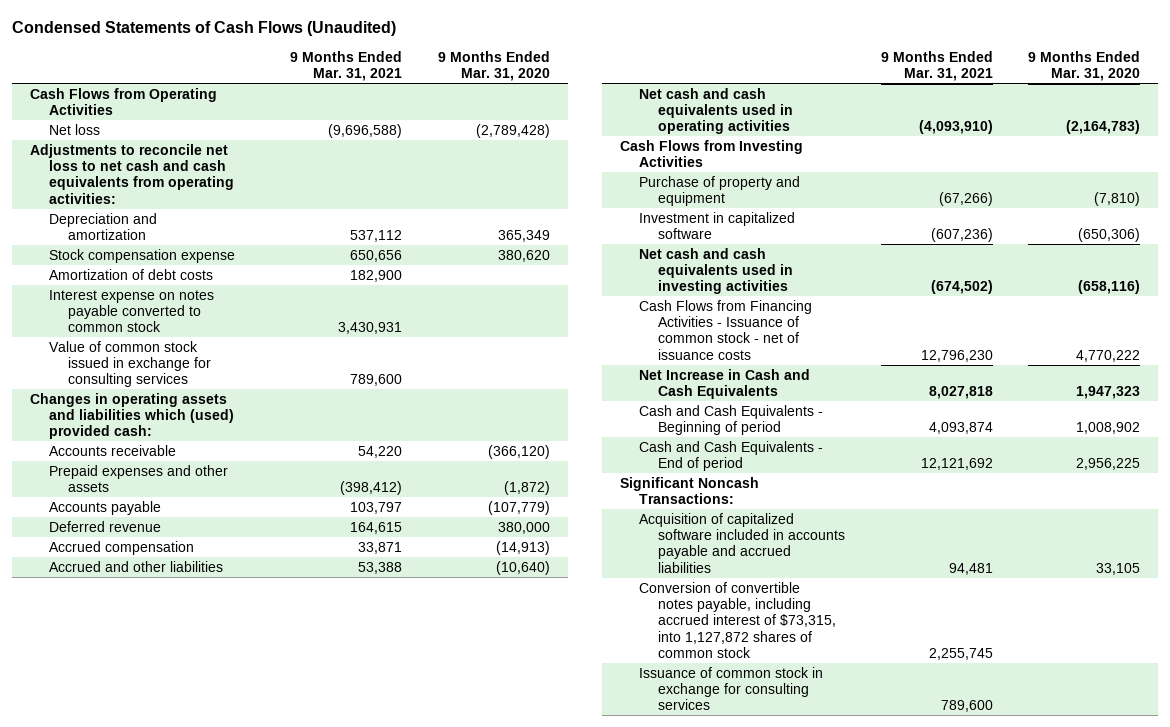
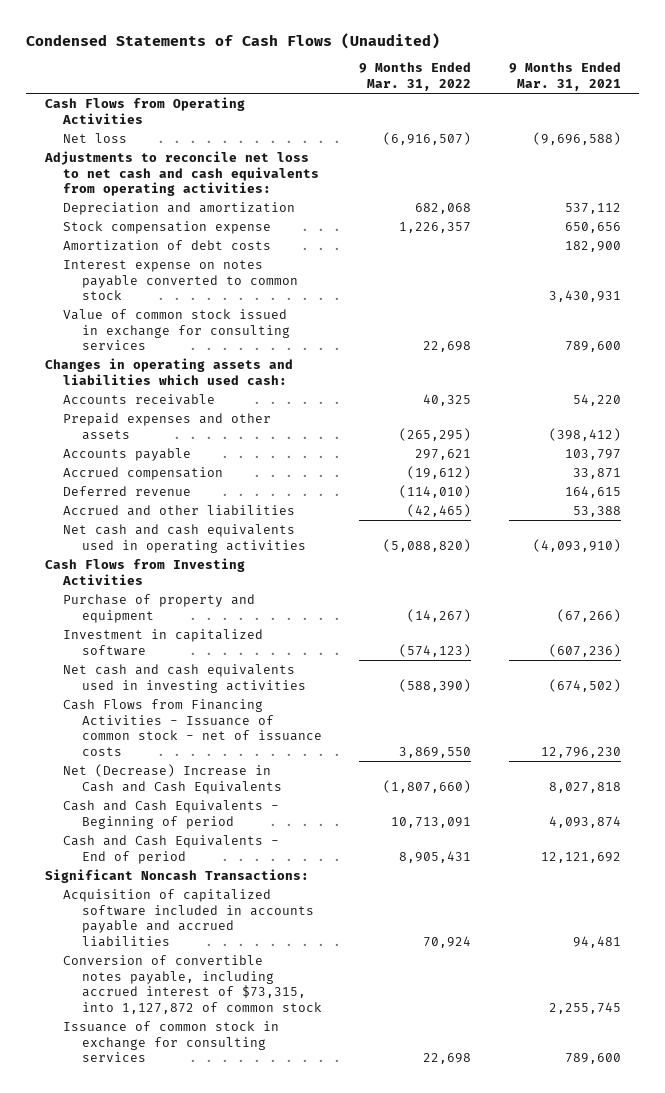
[437,50,550,81] 9 Months Ended Mar. 31, 2020 -> none
none -> [359,62,472,91] 9 Months Ended Mar. 31, 2022
[29,392,234,440] Changes in operating assets and liabilities which (used) provided cash: -> [44,358,293,385] Changes in operating assets and liabilities which used cash:
[48,520,161,532] Deferred revenue -> [63,486,192,497] Deferred revenue
[638,368,810,399] Net Increase in Cash and Cash Equivalents -> [63,764,283,794] Net (Decrease) Increase in Cash and Cash Equivalents
[638,581,837,658] Conversion of convertible notes payable, including accrued interest of $73,315, into 1,127,872 shares of common stock -> [63,955,323,1014] Conversion of convertible notes payable, including accrued interest of $73,315, into 1,127,872 of common stock

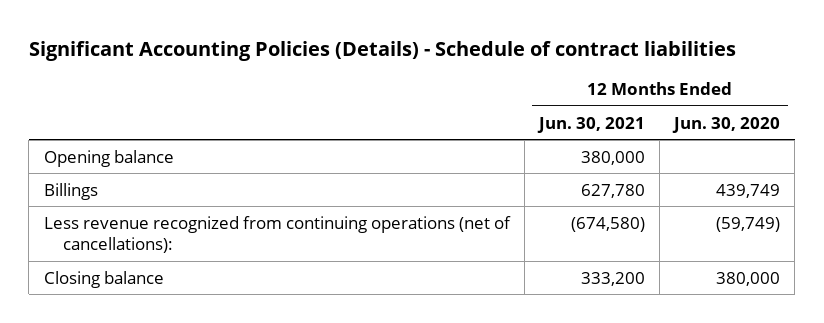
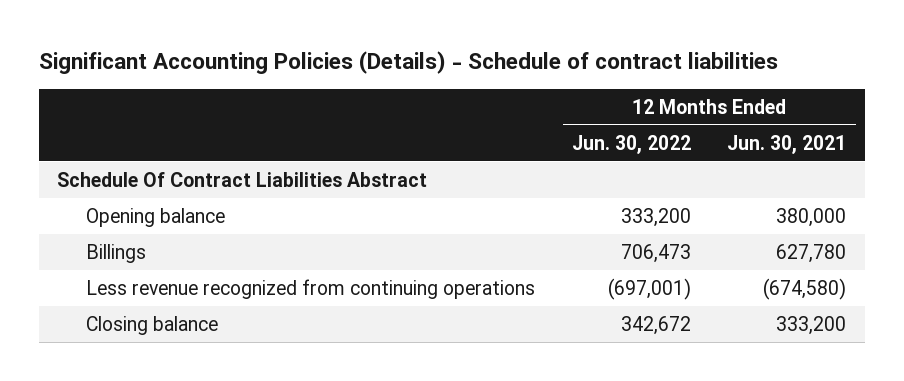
[672,116,781,133] Jun. 30, 2020 -> none
none -> [571,134,691,154] Jun. 30, 2022
none -> [57,171,428,187] Schedule Of Contract Liabilities Abstract
[43,215,511,254] Less revenue recognized from continuing operations (net of cancellations): -> [86,278,536,299] Less revenue recognized from continuing operations

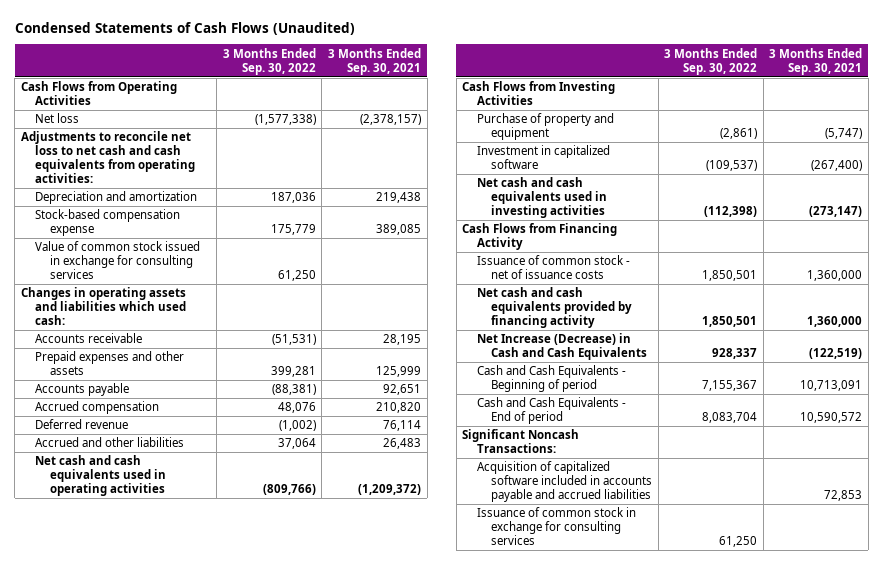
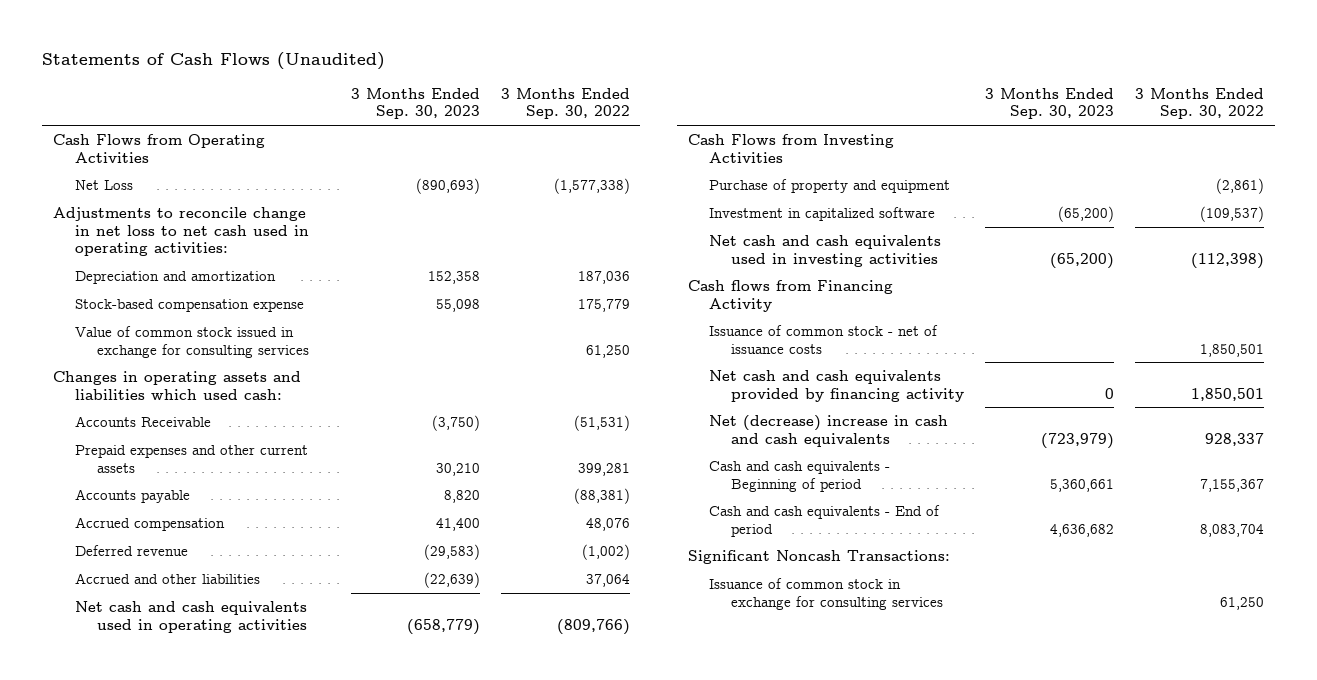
[14,21,355,35] Condensed Statements of Cash Flows (Unaudited) -> [42,52,386,71] Statements of Cash Flows (Unaudited)
[328,47,422,75] 3 Months Ended Sep. 30, 2021 -> none
none -> [350,87,480,120] 3 Months Ended Sep. 30, 2023
[35,113,80,124] Net loss -> [74,179,133,190] Net Loss
[20,131,196,184] Adjustments to reconcile net loss to net cash and cash equivalents from operating activities: -> [52,206,309,257] Adjustments to reconcile change in net loss to net cash used in operating activities:
[35,333,143,344] Accounts receivable -> [74,415,211,427] Accounts Receivable
[35,351,185,376] Prepaid expenses and other assets -> [74,444,308,473] Prepaid expenses and other current assets
[462,223,618,251] Cash Flows from Financing Activity -> [687,279,893,312] Cash flows from Financing Activity
[476,333,647,361] Net Increase (Decrease) in Cash and Cash Equivalents -> [709,414,949,447] Net (decrease) increase in cash and cash equivalents
[476,365,626,393] Cash and Cash Equivalents - Beginning of period -> [709,460,891,492] Cash and cash equivalents - Beginning of period
[476,397,626,425] Cash and Cash Equivalents - End of period -> [709,504,941,537] Cash and cash equivalents - End of period
[476,461,652,503] Acquisition of capitalized software included in accounts payable and accrued liabilities -> none

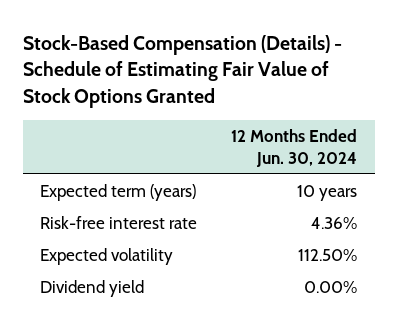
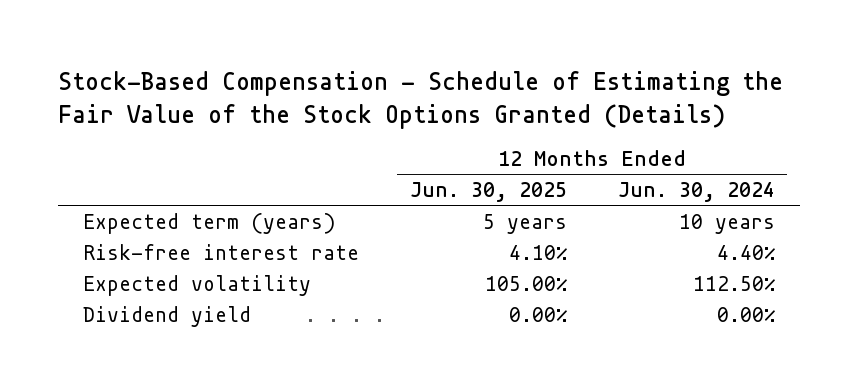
[23,34,343,108] Stock-Based Compensation (Details) - Schedule of Estimating Fair Value of Stock Options Granted -> [58,71,784,129] Stock-Based Compensation - Schedule of Estimating the Fair Value of the Stock Options Granted (Details)
none -> [410,182,568,203] Jun. 30, 2025
[311,217,358,230] 4.36% -> [716,244,776,260] 4.40%

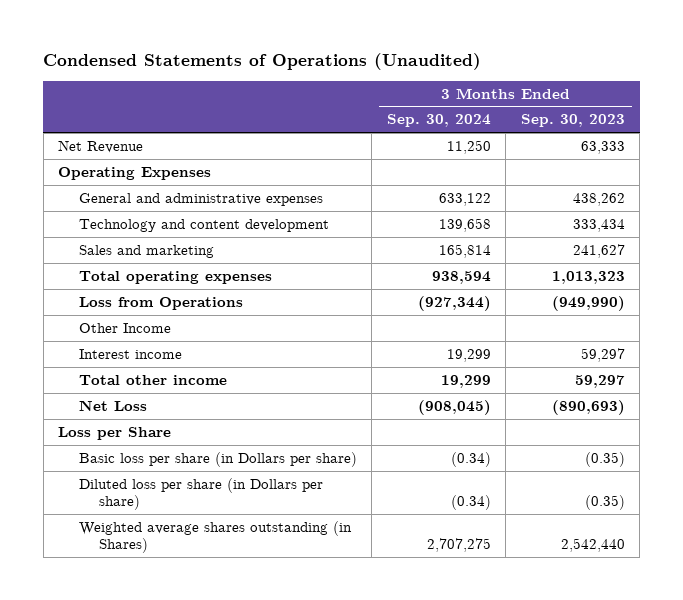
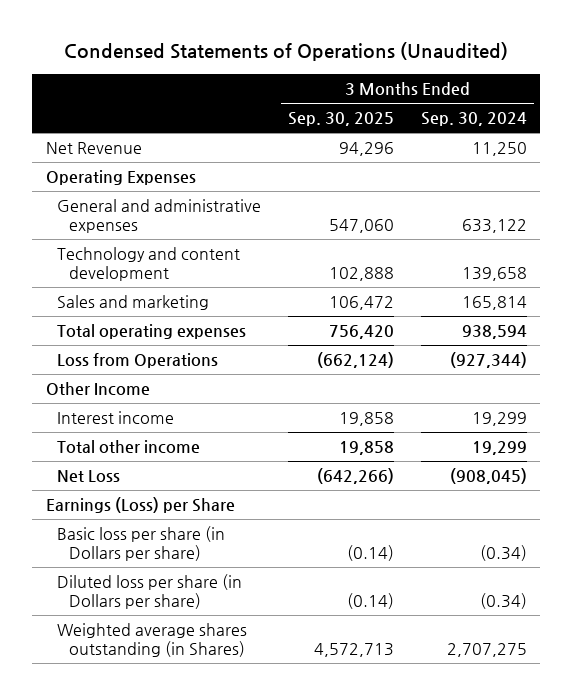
[520,114,625,128] Sep. 30, 2023 -> none
none -> [288,112,395,127] Sep. 30, 2025
[58,427,172,441] Loss per Share -> [45,497,235,514] Earnings (Loss) per Share

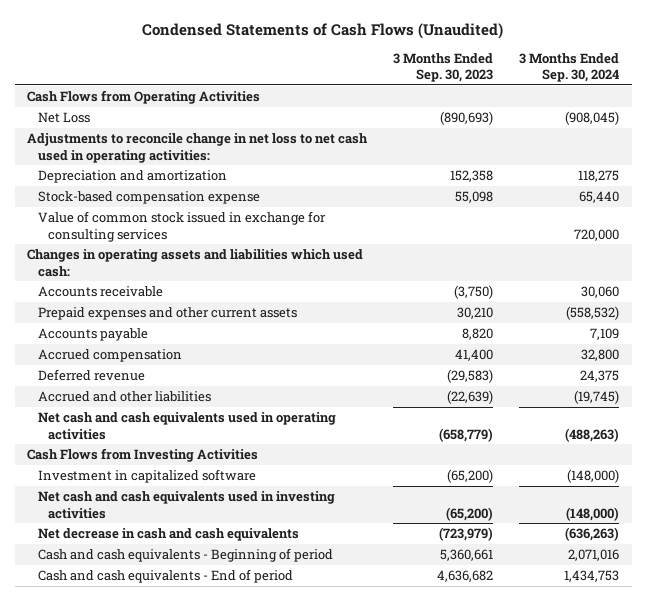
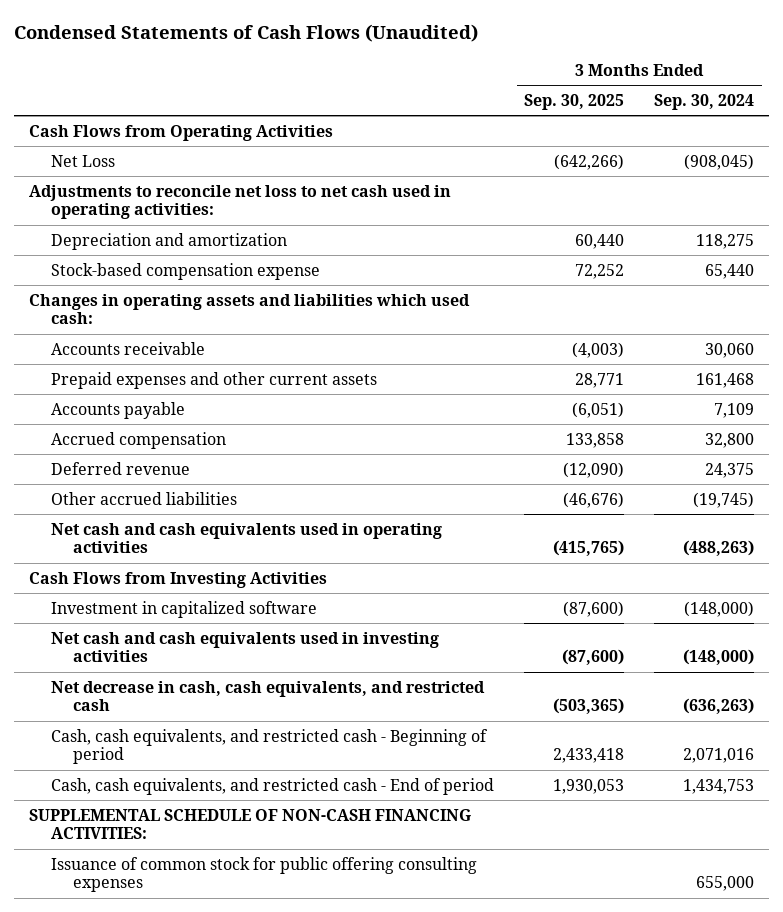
[393,52,494,83] 3 Months Ended Sep. 30, 2023 -> none
none -> [524,93,625,110] Sep. 30, 2025
[27,132,369,163] Adjustments to reconcile change in net loss to net cash used in operating activities: -> [29,184,452,220] Adjustments to reconcile net loss to net cash used in operating activities:
[37,210,326,242] Value of common stock issued in exchange for consulting services -> none
[565,305,619,320] (558,532) -> [696,372,755,388] 161,468
[37,390,211,402] Accrued and other liabilities -> [51,491,238,505] Other accrued liabilities
[37,527,299,541] Net decrease in cash and cash equivalents -> [51,680,486,712] Net decrease in cash, cash equivalents, and restricted cash
[37,547,333,562] Cash and cash equivalents - Beginning of period -> [51,728,489,765] Cash, cash equivalents, and restricted cash - Beginning of period
[37,568,293,583] Cash and cash equivalents - End of period -> [51,777,495,795] Cash, cash equivalents, and restricted cash - End of period
none -> [29,808,472,840] SUPPLEMENTAL SCHEDULE OF NON-CASH FINANCING ACTIVITIES:
none -> [51,856,478,893] Issuance of common stock for public offering consulting expenses

